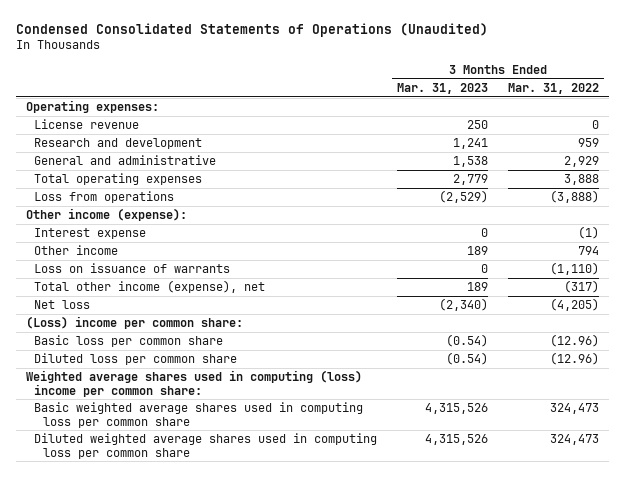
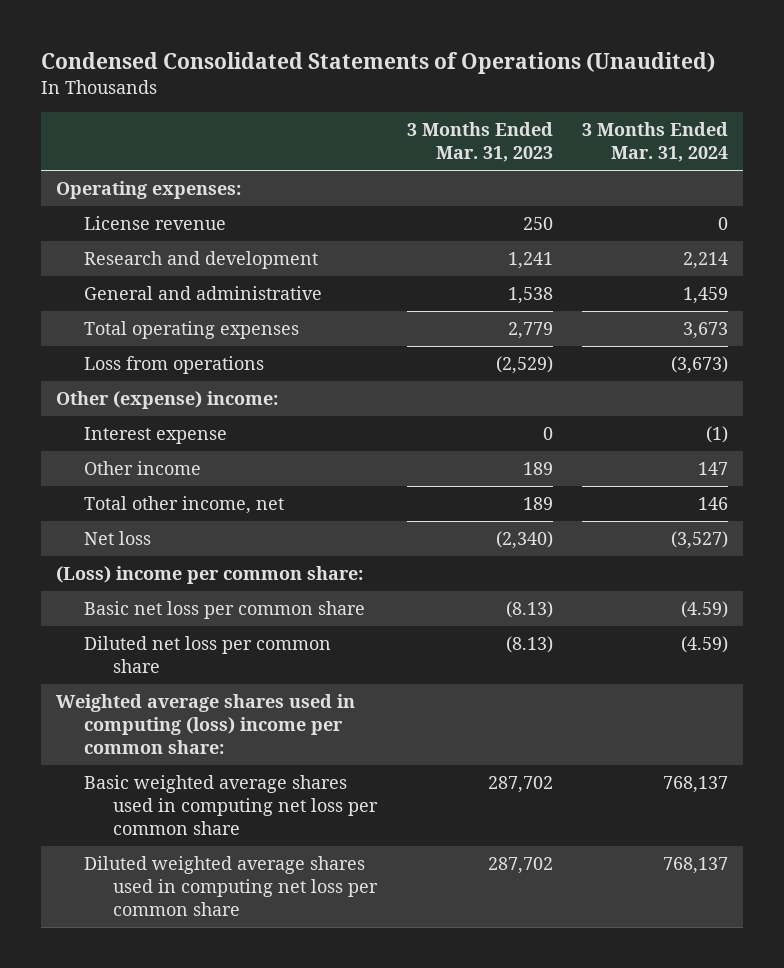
[508,83,600,95] Mar. 31, 2022 -> none
none -> [582,122,729,163] 3 Months Ended Mar. 31, 2024
[25,208,187,222] Other income (expense): -> [55,391,278,410] Other (expense) income:
[34,263,231,274] Loss on issuance of warrants -> none
[34,280,266,294] Total other income (expense), net -> [84,496,285,515] Total other income, net
[34,335,224,348] Basic loss per common share -> [84,601,366,620] Basic net loss per common share
[446,334,489,348] (0.54) -> [505,601,553,619] (8.13)
[34,353,238,366] Diluted loss per common share -> [84,636,332,674] Diluted net loss per common share
[446,352,489,366] (0.54) -> [505,636,553,654] (8.13)
[34,402,364,428] Basic weighted average shares used in computing loss per common share -> [84,775,379,836] Basic weighted average shares used in computing net loss per common share
[425,403,489,415] 4,315,526 -> [487,776,553,794] 287,702
[34,433,378,459] Diluted weighted average shares used in computing loss per common share -> [84,856,379,917] Diluted weighted average shares used in computing net loss per common share
[425,434,489,446] 4,315,526 -> [487,857,553,875] 287,702

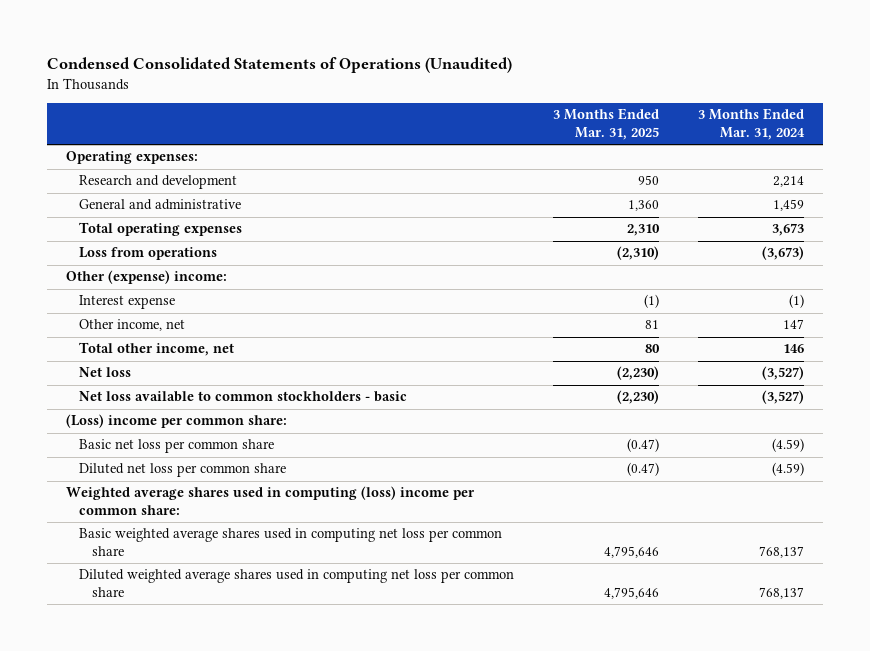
[406,122,553,163] 3 Months Ended Mar. 31, 2023 -> none
none -> [552,108,659,141] 3 Months Ended Mar. 31, 2025
[84,216,227,231] License revenue -> none
[84,461,202,476] Other income -> [79,319,186,332] Other income, net
none -> [79,391,408,403] Net loss available to common stockholders - basic

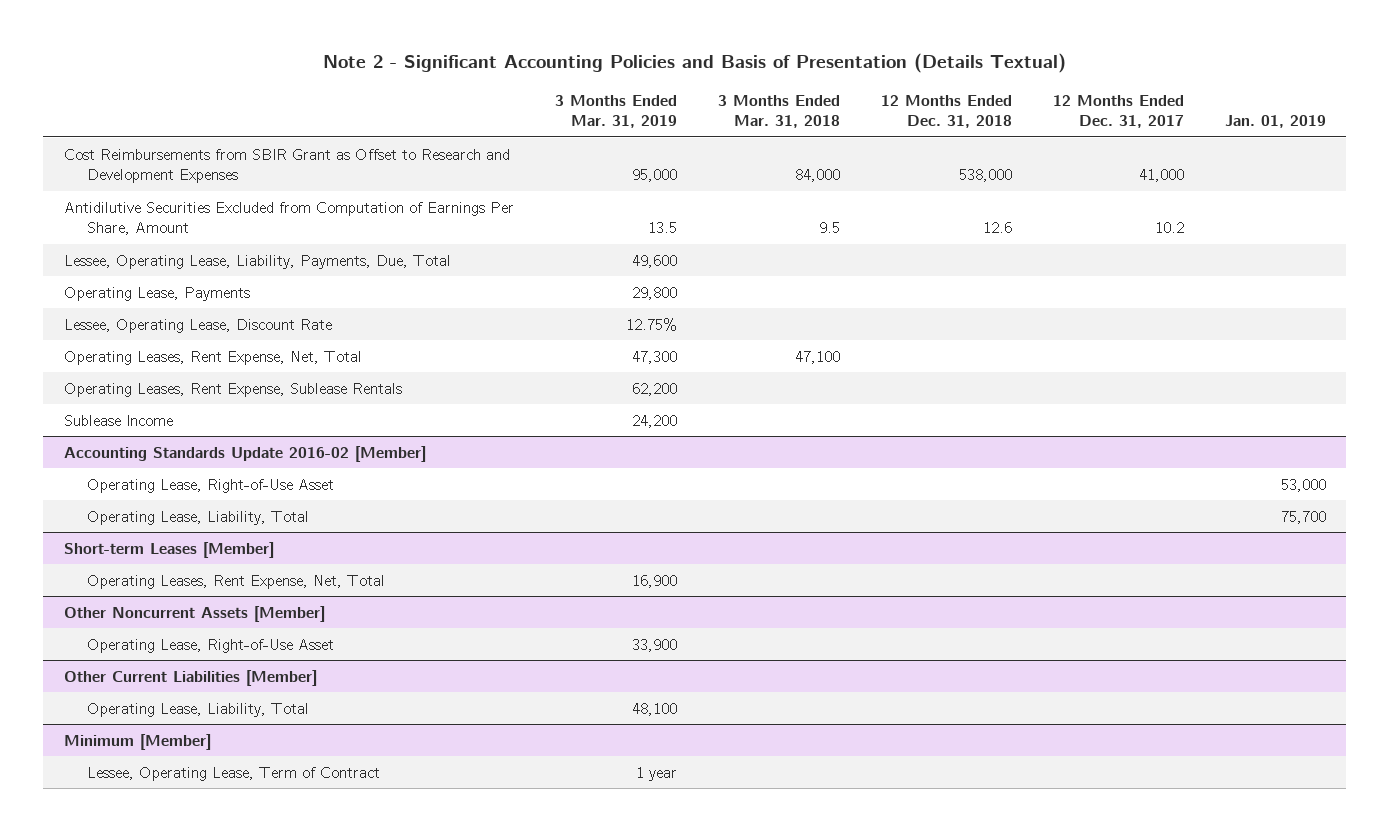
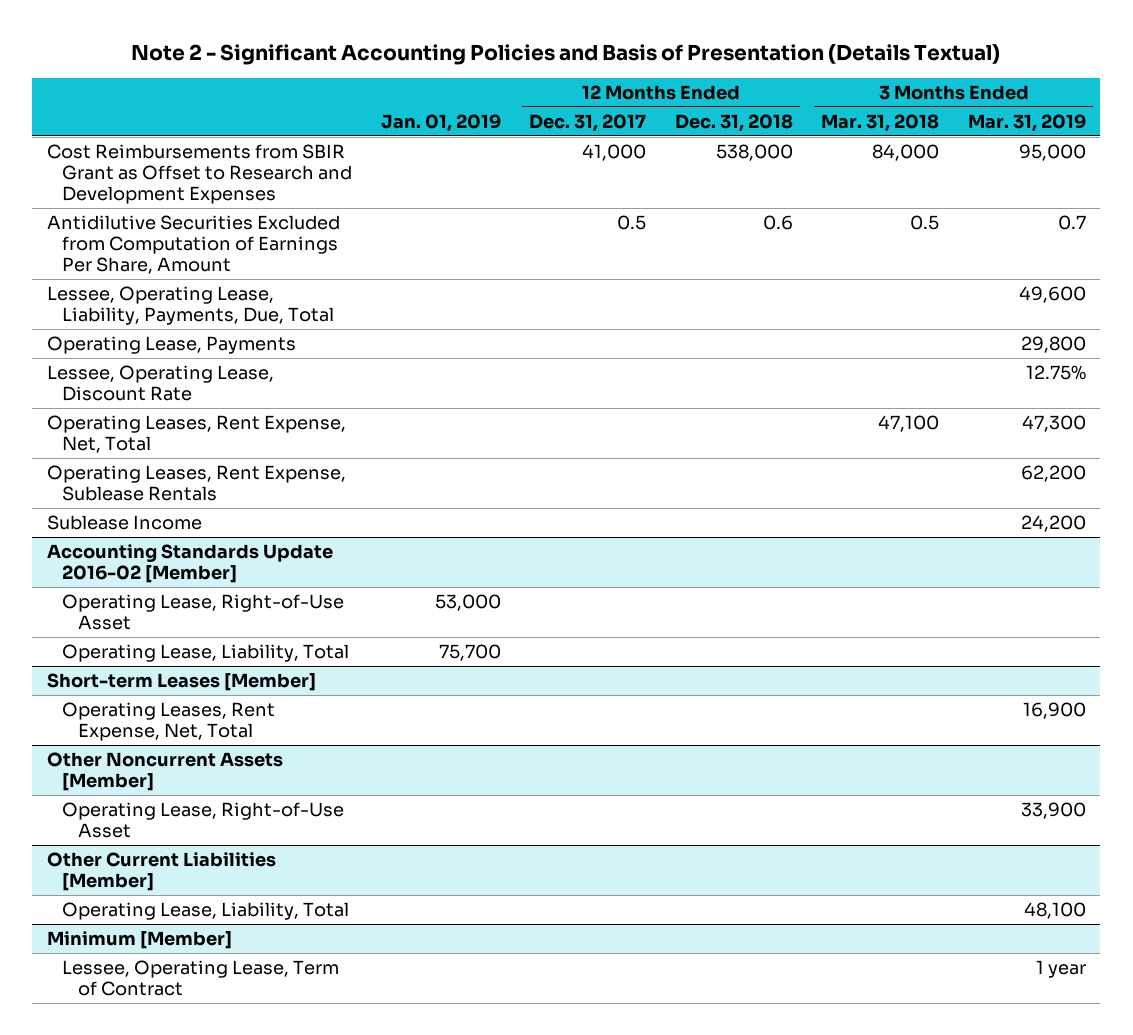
[647,222,677,234] 13.5 -> [1058,215,1087,231] 0.7
[818,222,840,234] 9.5 -> [910,215,940,231] 0.5
[982,222,1012,234] 12.6 -> [762,215,793,231] 0.6
[1154,222,1184,234] 10.2 -> [617,215,647,231] 0.5

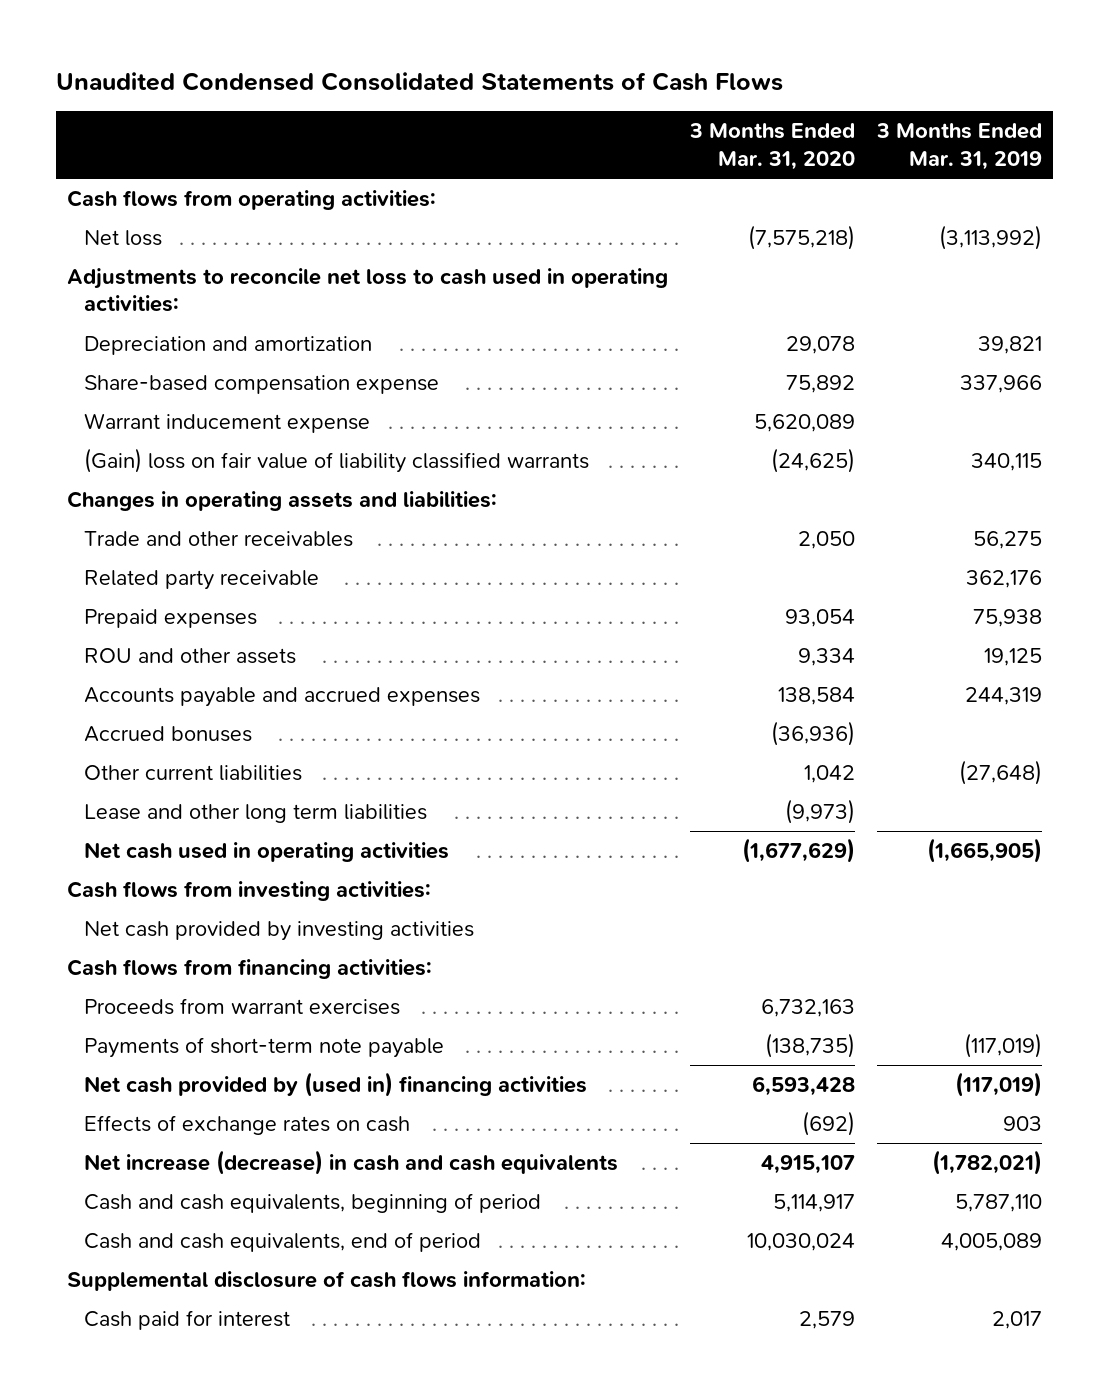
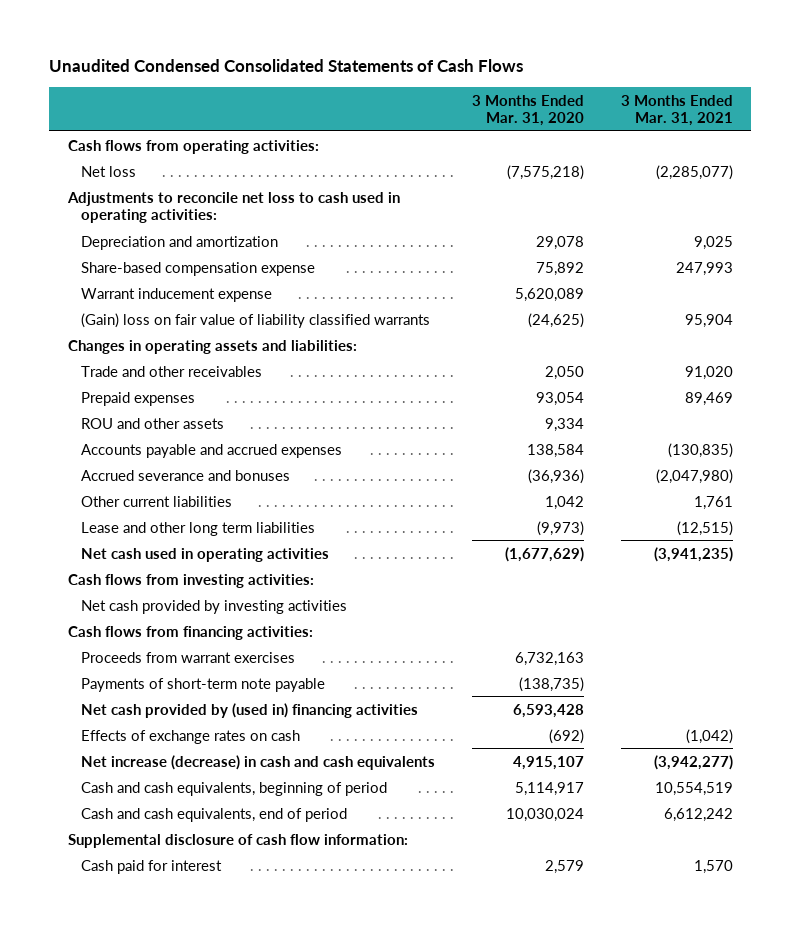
[876,123,1043,170] 3 Months Ended Mar. 31, 2019 -> none
none -> [620,94,733,127] 3 Months Ended Mar. 31, 2021
[83,570,319,591] Related party receivable -> none
[83,726,252,743] Accrued bonuses -> [81,469,291,481] Accrued severance and bonuses
[66,1271,586,1292] Supplemental disclosure of cash flows information: -> [67,833,408,848] Supplemental disclosure of cash flow information:

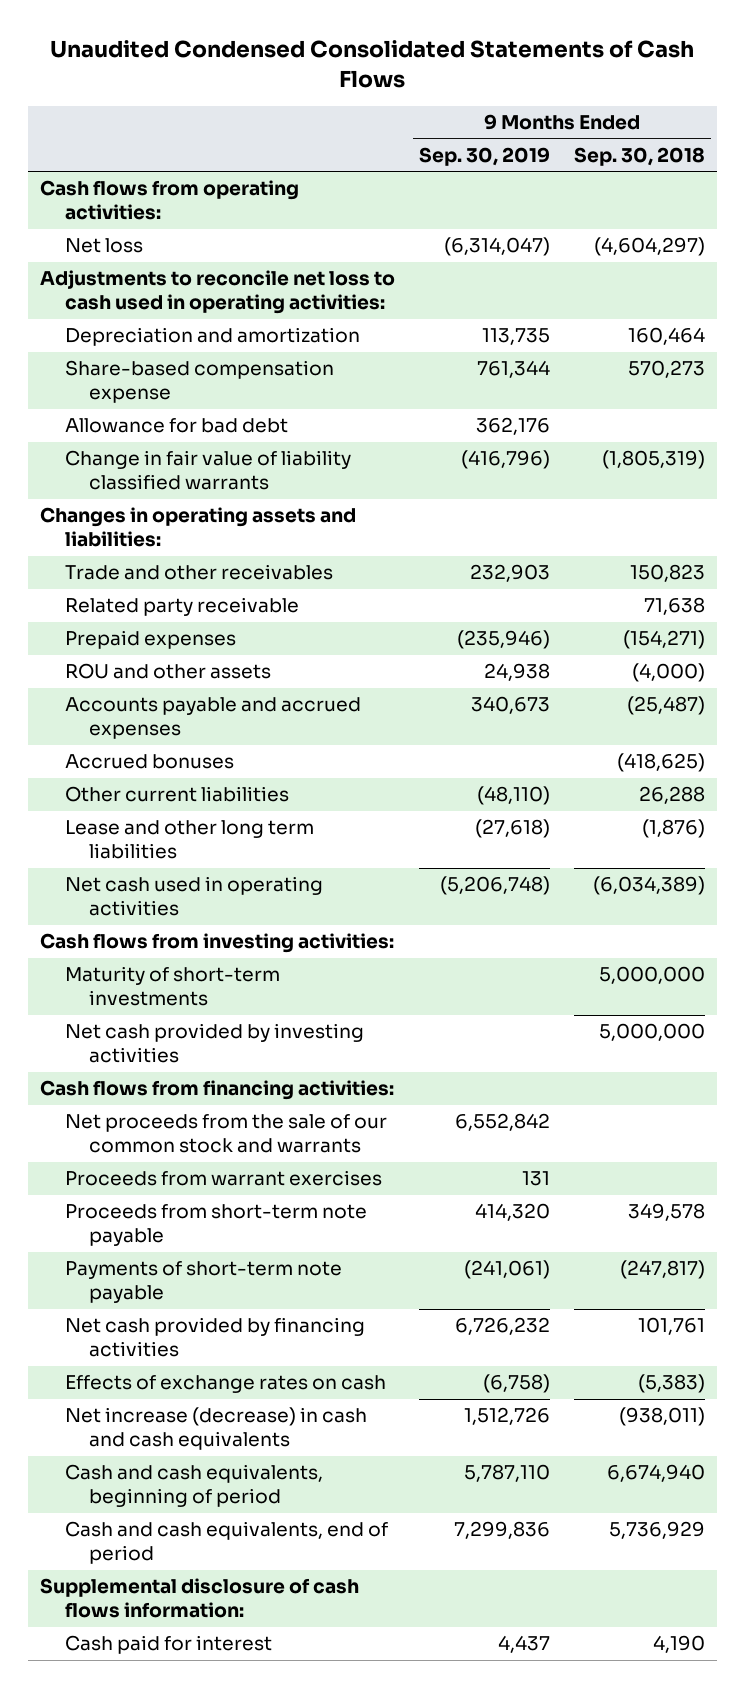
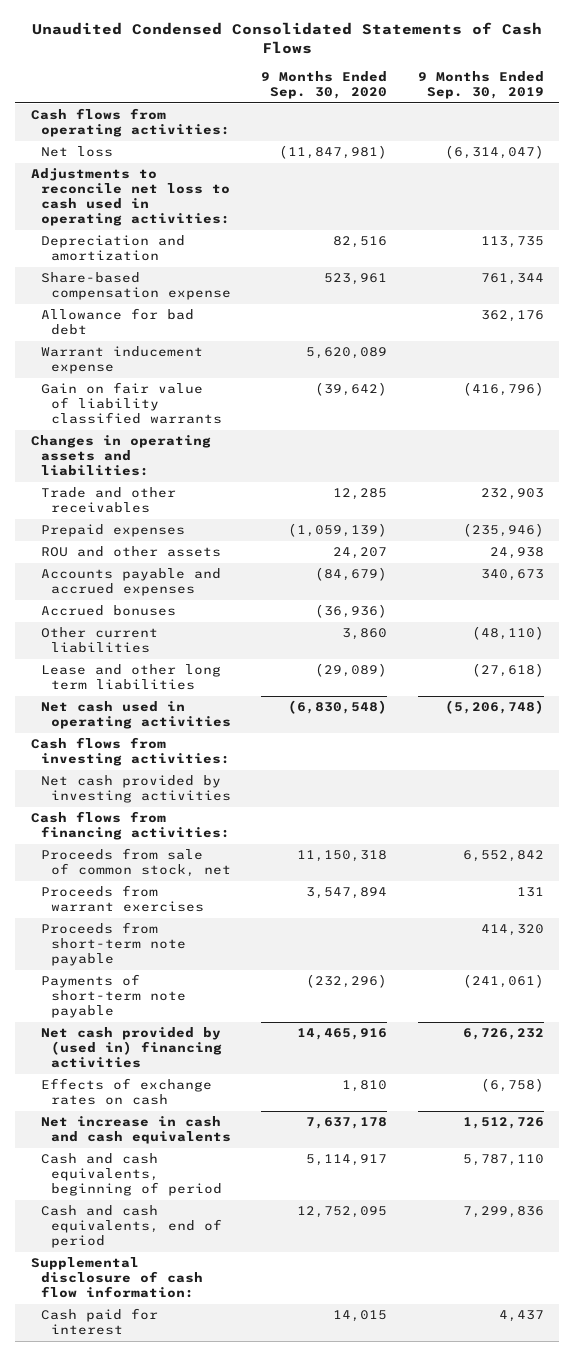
[573,146,705,166] Sep. 30, 2018 -> none
none -> [261,71,388,100] 9 Months Ended Sep. 30, 2020
none -> [40,346,203,375] Warrant inducement expense
[64,450,351,491] Change in fair value of liability classified warrants -> [40,382,222,425] Gain on fair value of liability classified warrants
[64,597,299,617] Related party receivable -> none
[64,966,280,1007] Maturity of short-term investments -> none
[64,1114,387,1154] Net proceeds from the sale of our common stock and warrants -> [40,848,231,878] Proceeds from sale of common stock, net
[64,1317,365,1358] Net cash provided by financing activities -> [40,1027,222,1069] Net cash provided by (used in) financing activities
[64,1407,367,1451] Net increase (decrease) in cash and cash equivalents -> [40,1116,231,1145] Net increase in cash and cash equivalents
[39,1578,359,1619] Supplemental disclosure of cash flows information: -> [30,1257,203,1299] Supplemental disclosure of cash flow information:

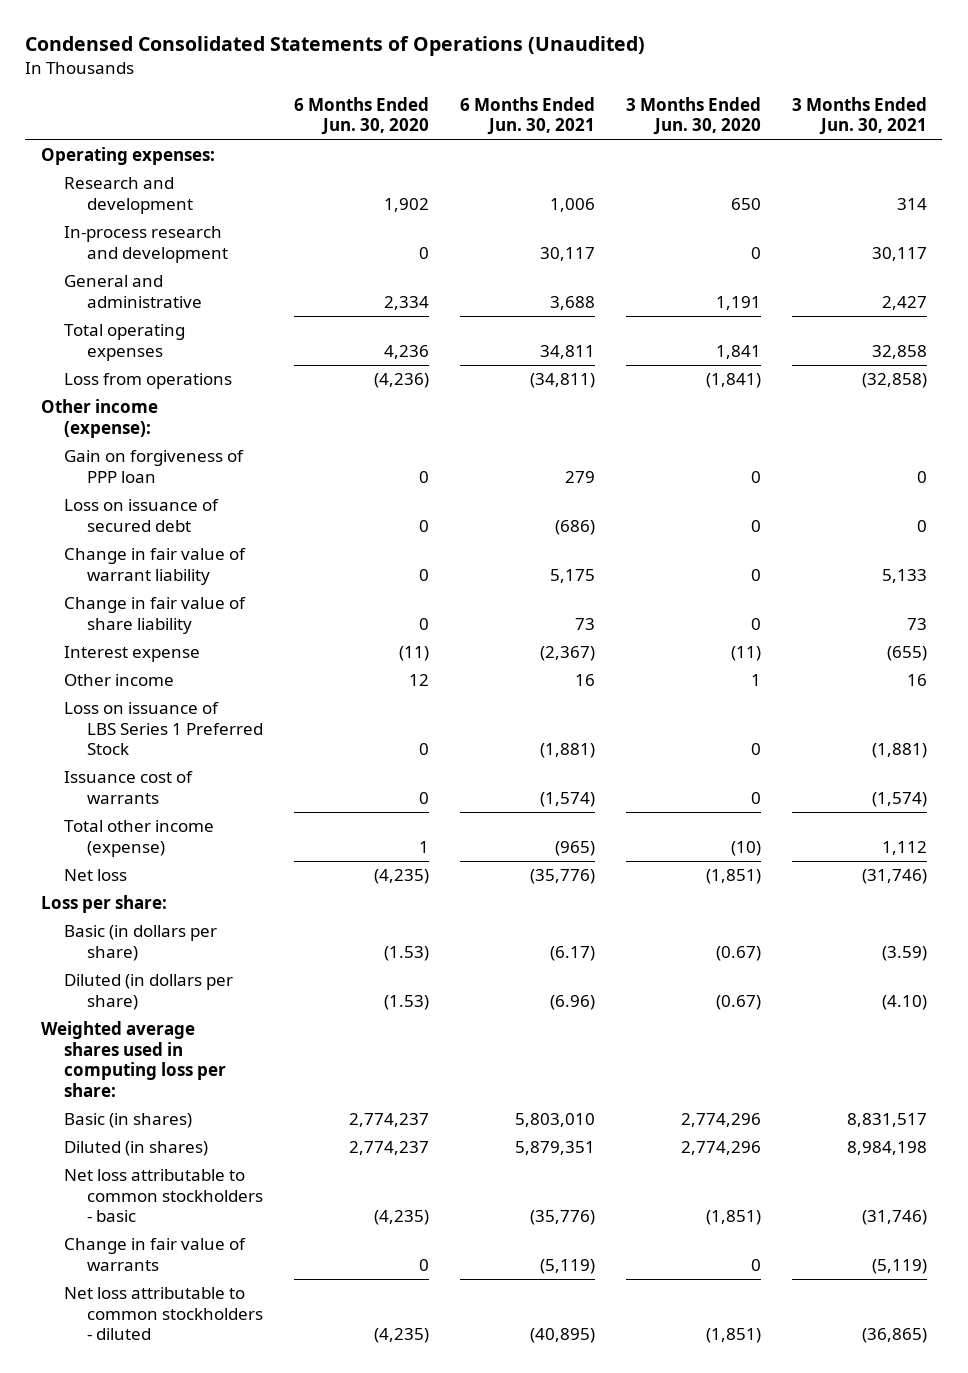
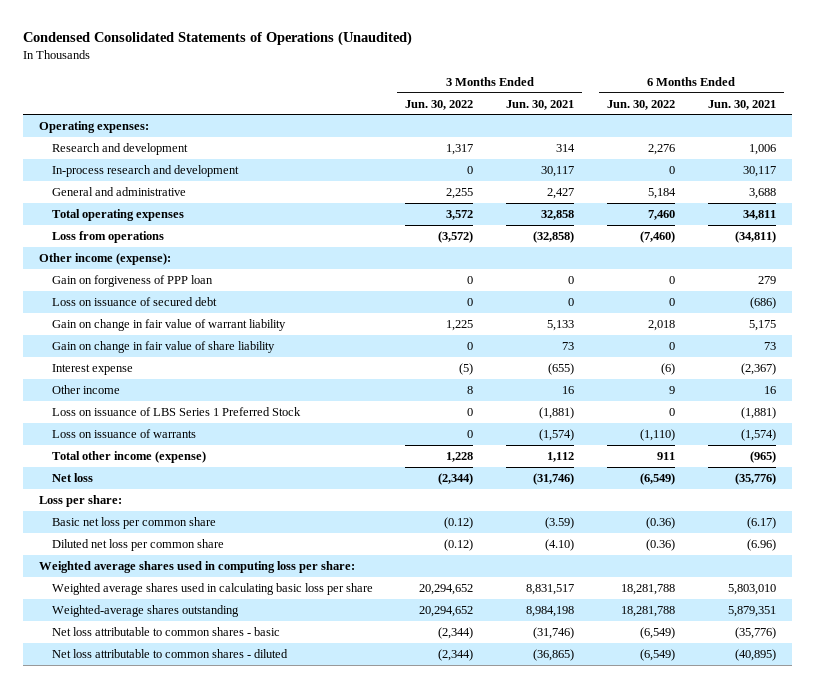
[294,96,430,136] 6 Months Ended Jun. 30, 2020 -> none
[626,96,762,136] 3 Months Ended Jun. 30, 2020 -> none
none -> [405,99,474,110] Jun. 30, 2022
none -> [607,99,676,110] Jun. 30, 2022
[63,548,246,585] Change in fair value of warrant liability -> [51,318,286,331] Gain on change in fair value of warrant liability
[63,597,246,634] Change in fair value of share liability -> [51,340,275,353] Gain on change in fair value of share liability
[63,771,193,804] Issuance cost of warrants -> [51,428,196,438] Loss on issuance of warrants
[63,925,217,961] Basic (in dollars per share) -> [51,516,216,529] Basic net loss per common share
[63,974,233,1010] Diluted (in dollars per share) -> [51,538,224,551] Diluted net loss per common share
[63,1238,246,1271] Change in fair value of warrants -> none
[63,1113,192,1129] Basic (in shares) -> [51,582,373,595] Weighted average shares used in calculating basic loss per share
[63,1141,208,1157] Diluted (in shares) -> [51,604,239,617] Weighted-average shares outstanding
[63,1169,264,1223] Net loss attributable to common stockholders - basic -> [51,626,280,636] Net loss attributable to common shares - basic
[63,1287,264,1341] Net loss attributable to common stockholders - diluted -> [51,648,288,658] Net loss attributable to common shares - diluted

